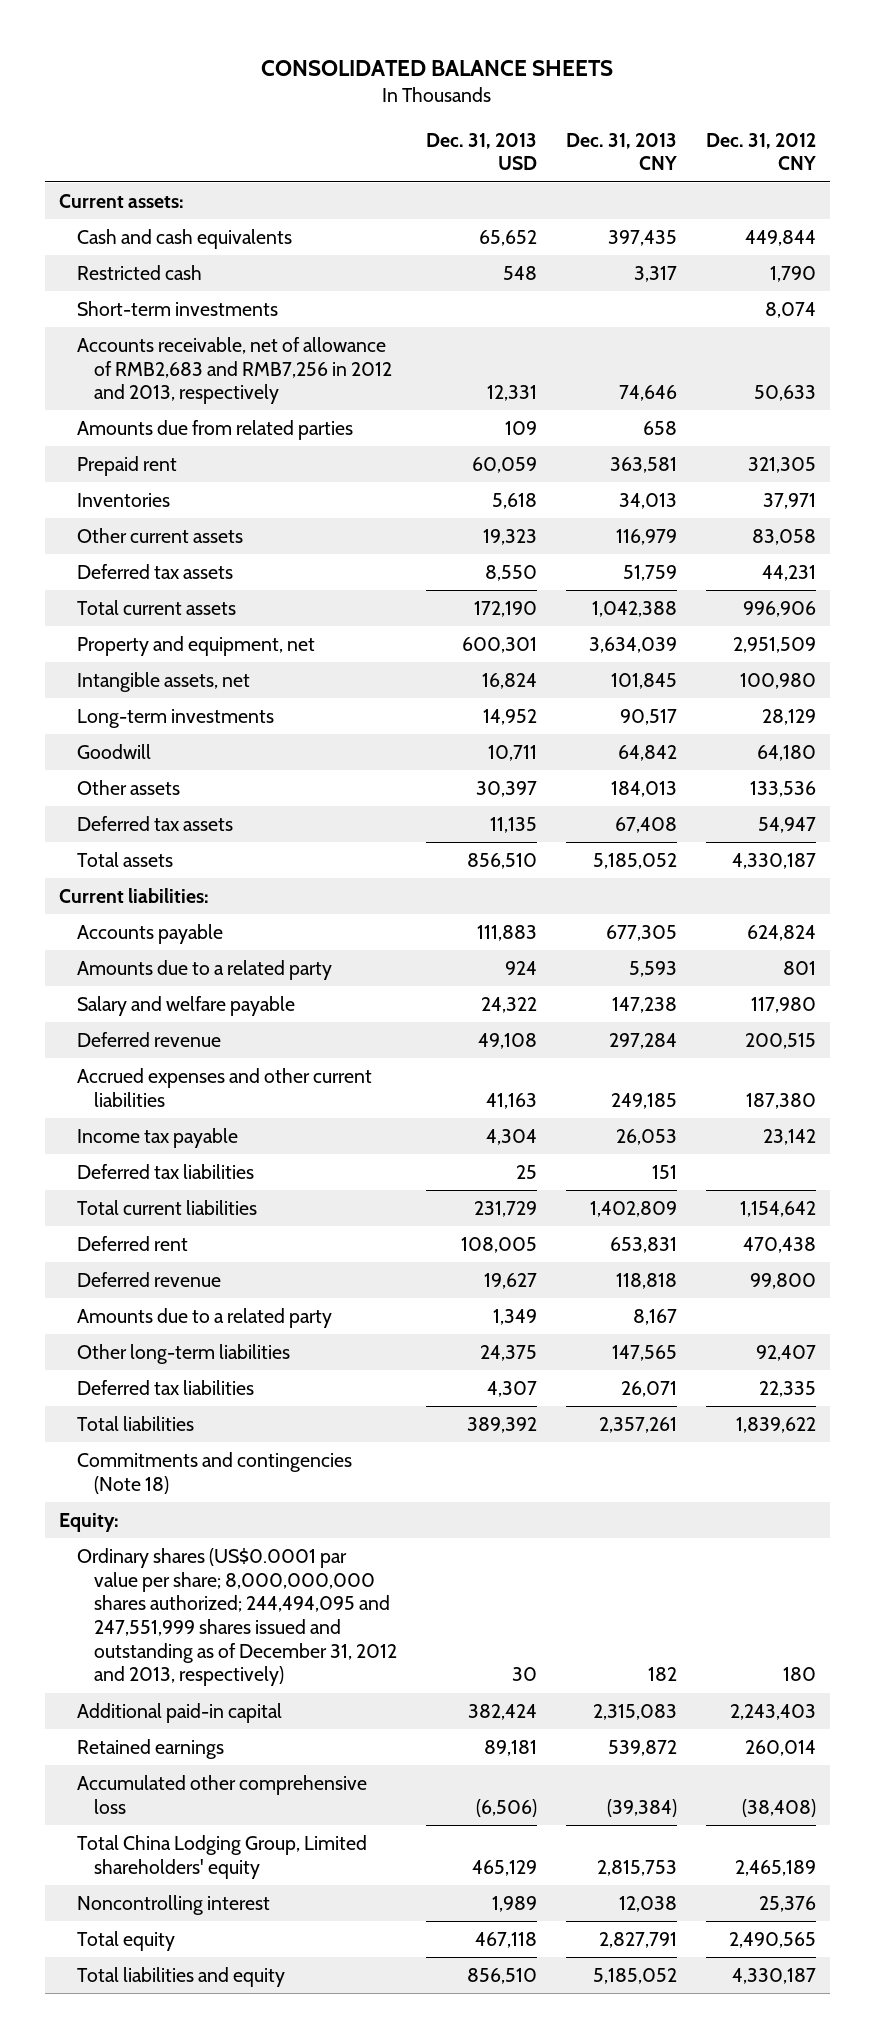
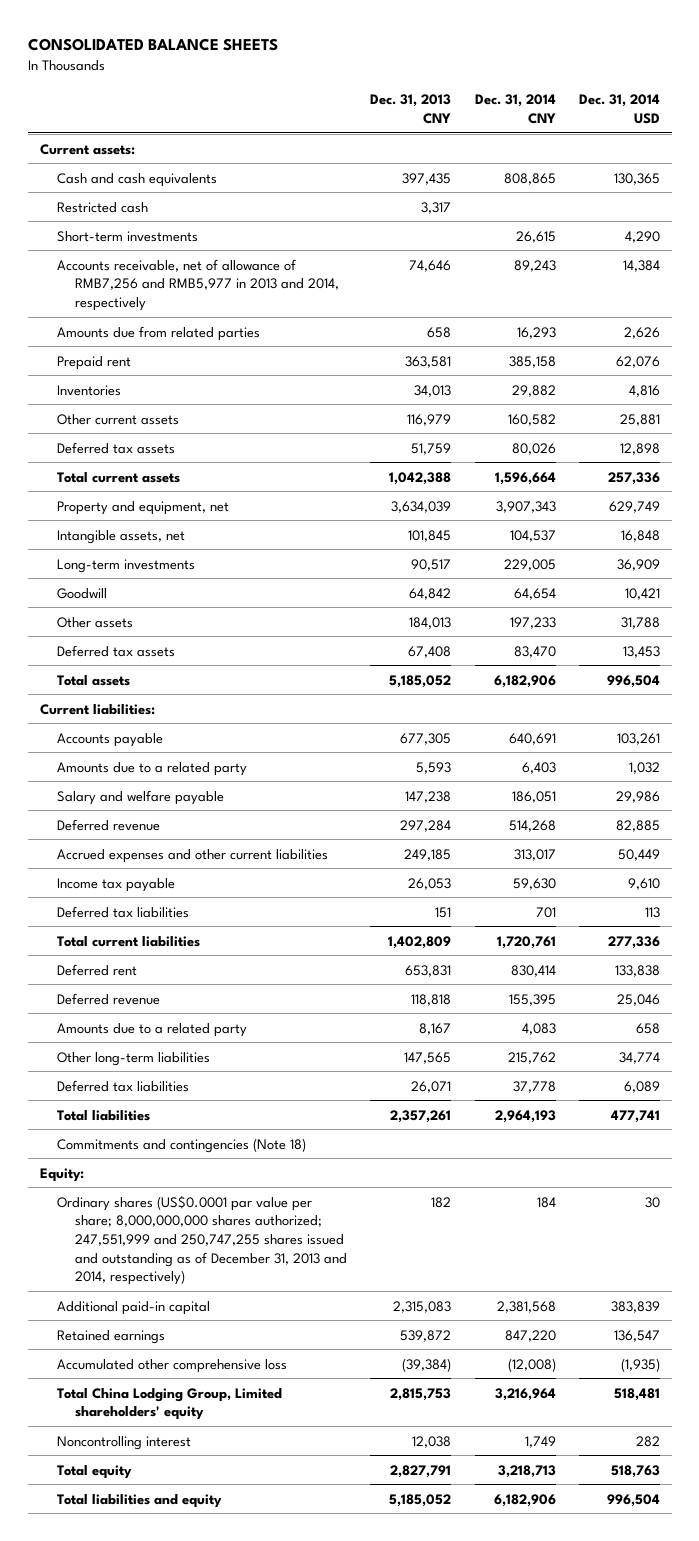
[426,132,538,171] Dec. 31, 2013 USD -> none
[705,132,816,171] Dec. 31, 2012 CNY -> none
none -> [474,94,556,124] Dec. 31, 2014 CNY
none -> [578,94,660,124] Dec. 31, 2014 USD
[76,336,393,405] Accounts receivable, net of allowance of RMB2,683 and RMB7,256 in 2012 and 2013, respectively -> [57,258,339,311] Accounts receivable, net of allowance of RMB7,256 and RMB5,977 in 2013 and 2014, respectively
[76,1547,398,1687] Ordinary shares (US$0.0001 par value per share; 8,000,000,000 shares authorized; 244,494,095 and 247,551,999 shares issued and outstanding as of December 31, 2012 and 2013, respectively) -> [57,1194,347,1286] Ordinary shares (US$0.0001 par value per share; 8,000,000,000 shares authorized; 247,551,999 and 250,747,255 shares issued and outstanding as of December 31, 2013 and 2014, respectively)

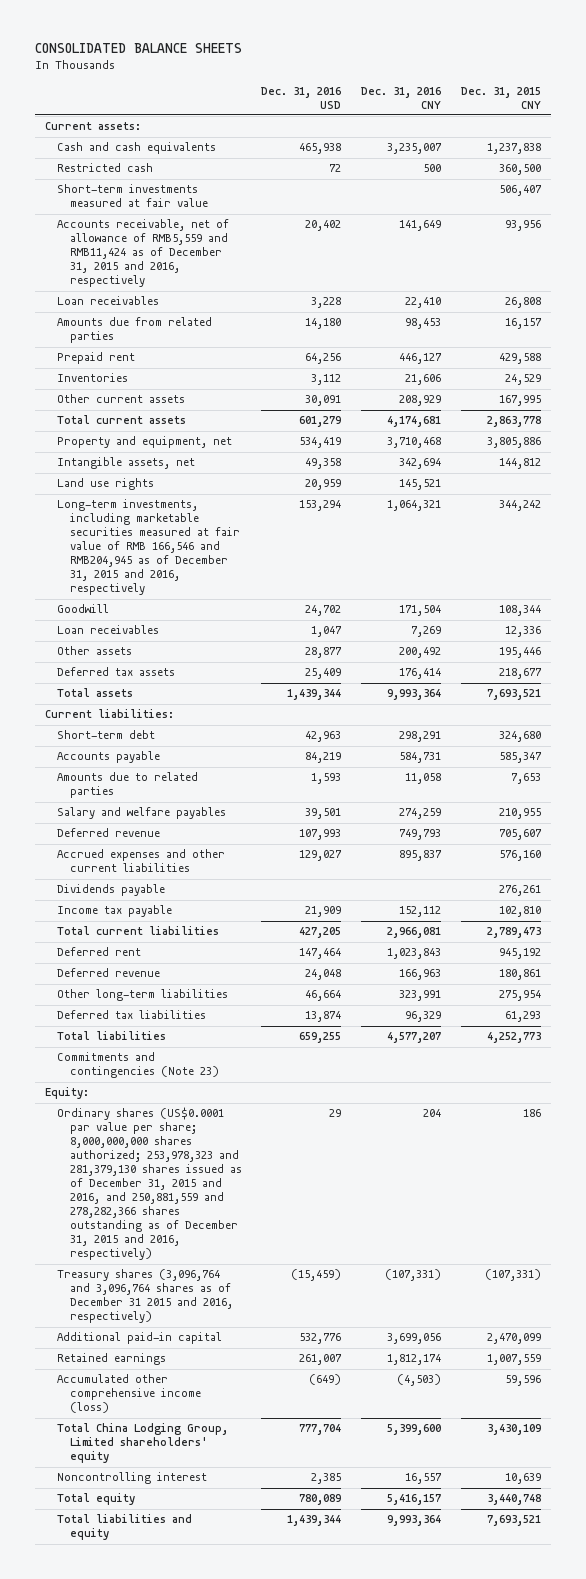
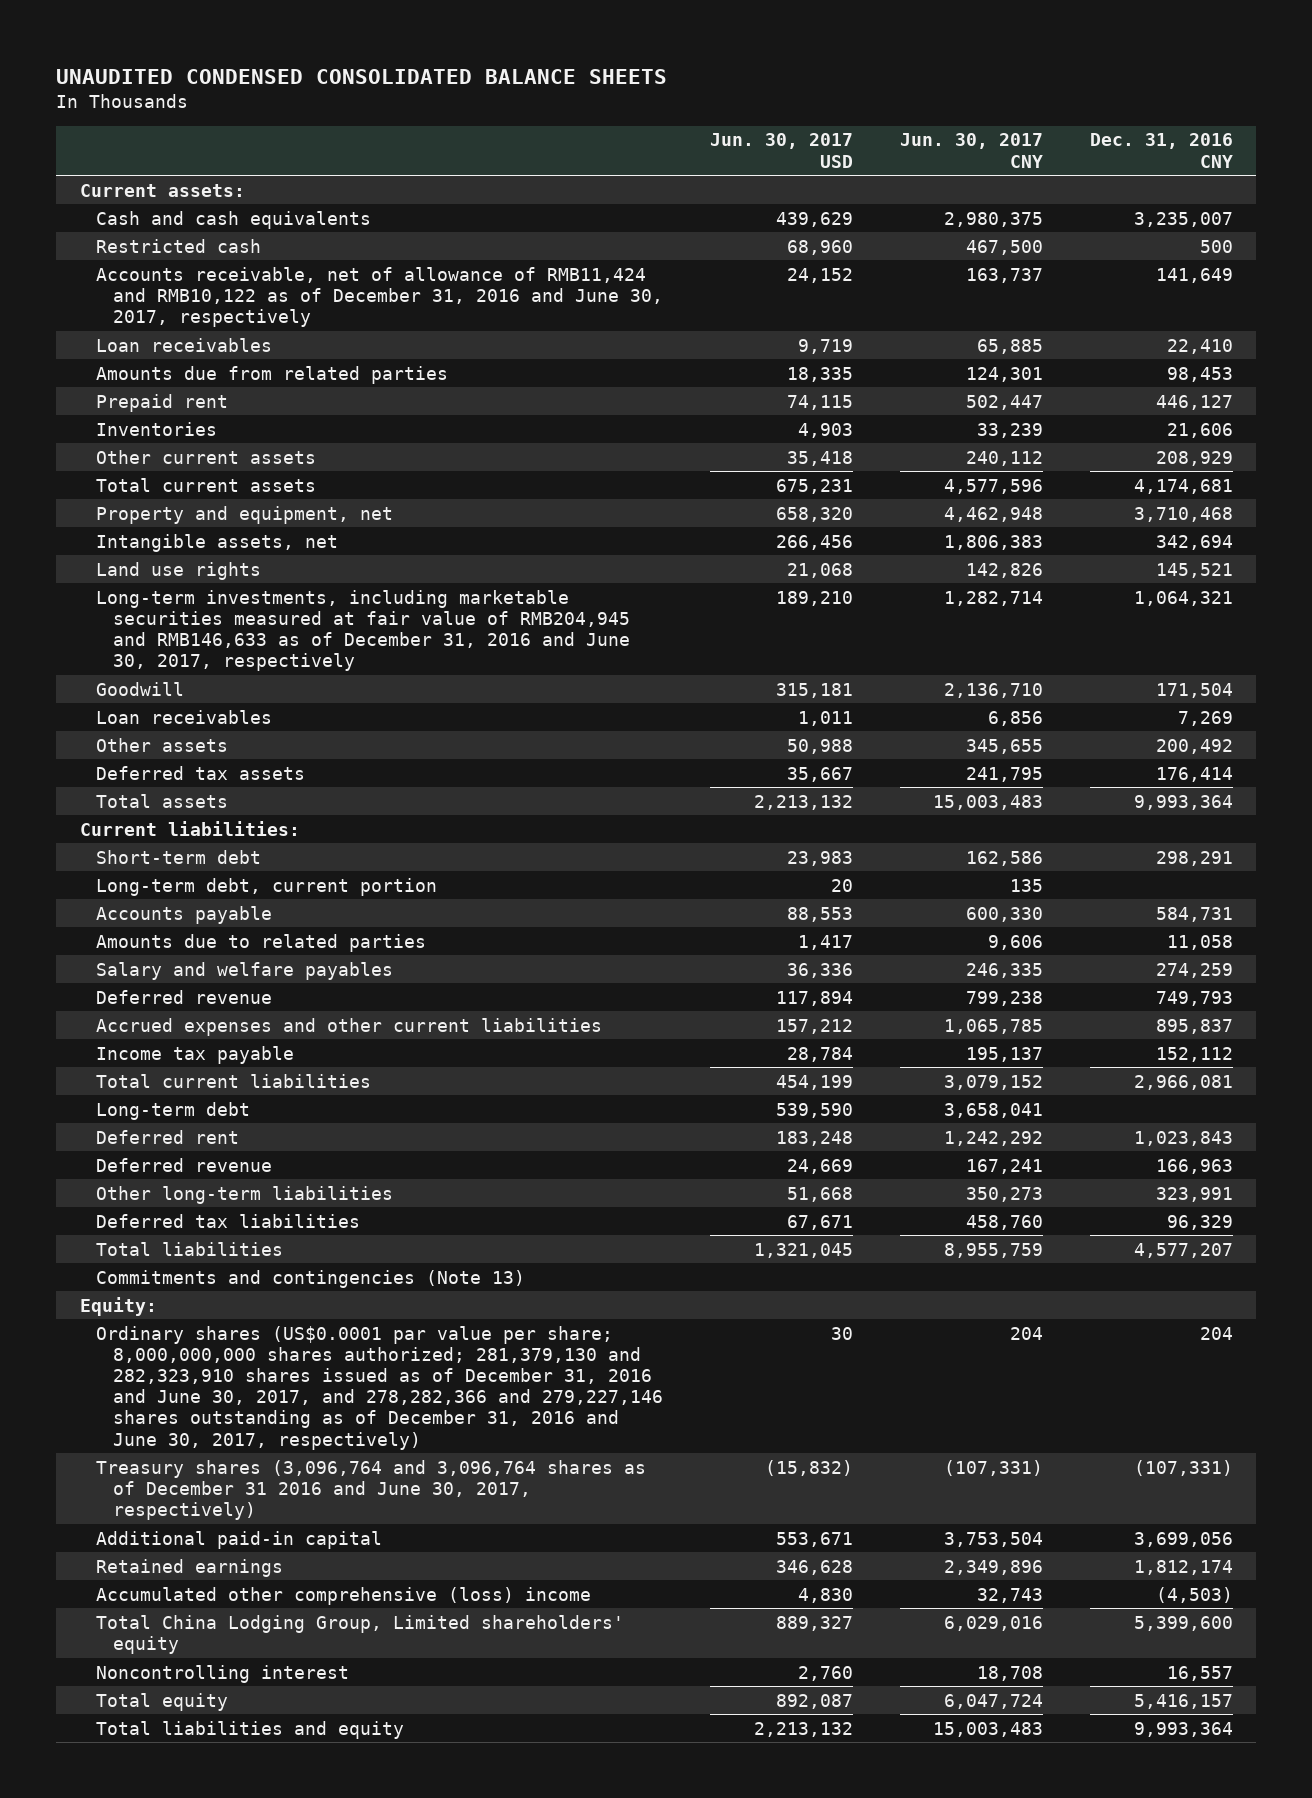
[34,42,242,53] CONSOLIDATED BALANCE SHEETS -> [56,69,668,85] UNAUDITED CONDENSED CONSOLIDATED BALANCE SHEETS
[261,86,342,109] Dec. 31, 2016 USD -> none
[461,86,542,109] Dec. 31, 2015 CNY -> none
none -> [709,133,853,168] Jun. 30, 2017 USD
none -> [899,133,1043,168] Jun. 30, 2017 CNY
[57,184,208,208] Short-term investments measured at fair value -> none
[57,219,230,288] Accounts receivable, net of allowance of RMB5,559 and RMB11,424 as of December 31, 2015 and 2016, respectively -> [96,266,663,328] Accounts receivable, net of allowance of RMB11,424 and RMB10,122 as of December 31, 2016 and June 30, 2017, respectively
[57,499,240,596] Long-term investments, including marketable securities measured at fair value of RMB 166,546 and RMB204,945 as of December 31, 2015 and 2016, respectively -> [96,589,630,672] Long-term investments, including marketable securities measured at fair value of RMB204,945 and RMB146,633 as of December 31, 2016 and June 30, 2017, respectively
none -> [96,877,438,896] Long-term debt, current portion
[57,884,166,897] Dividends payable -> none
none -> [96,1101,251,1120] Long-term debt
[57,1052,219,1079] Commitments and contingencies (Note 23) -> [96,1269,526,1288] Commitments and contingencies (Note 13)
[57,1107,242,1261] Ordinary shares (US$0.0001 par value per share; 8,000,000,000 shares authorized; 253,978,323 and 281,379,130 shares issued as of December 31, 2015 and 2016, and 250,881,559 and 278,282,366 shares outstanding as of December 31, 2015 and 2016, respectively) -> [96,1325,663,1450] Ordinary shares (US$0.0001 par value per share; 8,000,000,000 shares authorized; 281,379,130 and 282,323,910 shares issued as of December 31, 2016 and June 30, 2017, and 278,282,366 and 279,227,146 shares outstanding as of December 31, 2016 and June 30, 2017, respectively)
[57,1269,233,1324] Treasury shares (3,096,764 and 3,096,764 shares as of December 31 2015 and 2016, respectively) -> [96,1459,647,1521] Treasury shares (3,096,764 and 3,096,764 shares as of December 31 2016 and June 30, 2017, respectively)
[57,1374,201,1414] Accumulated other comprehensive income (loss) -> [96,1586,592,1605] Accumulated other comprehensive (loss) income

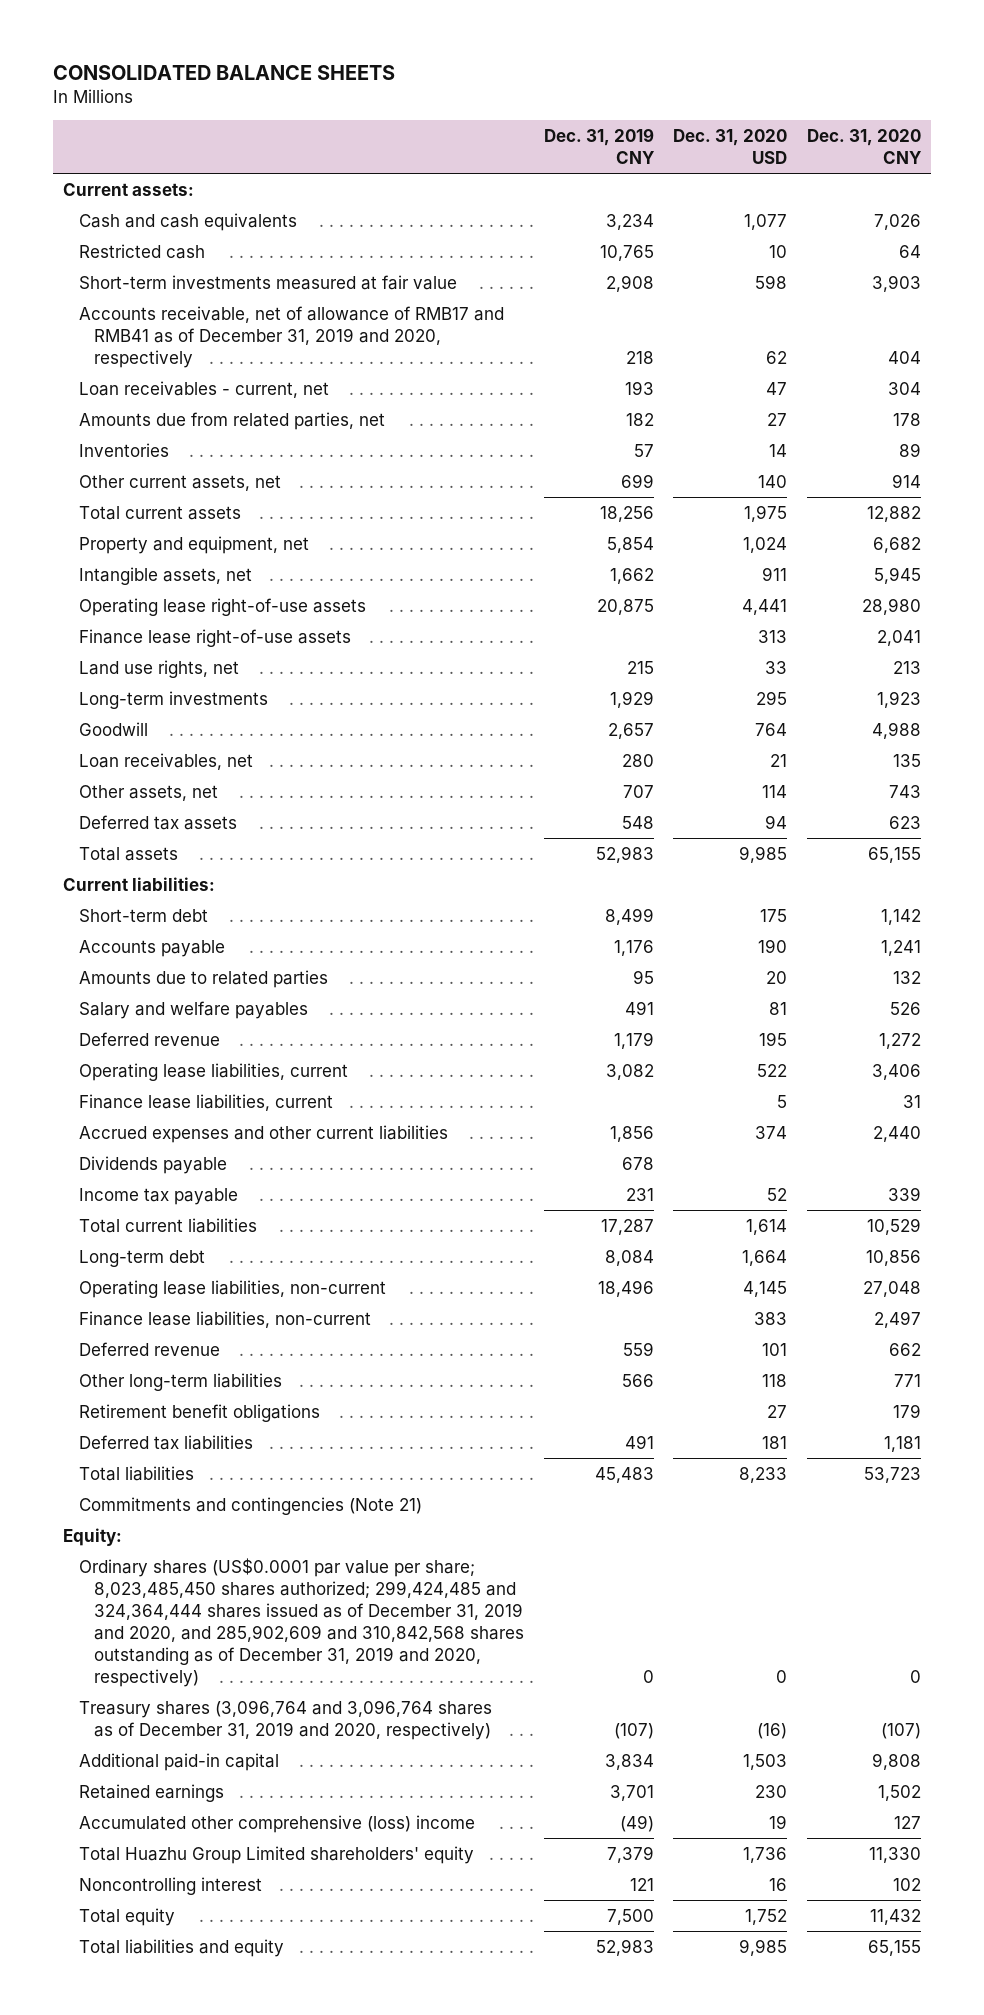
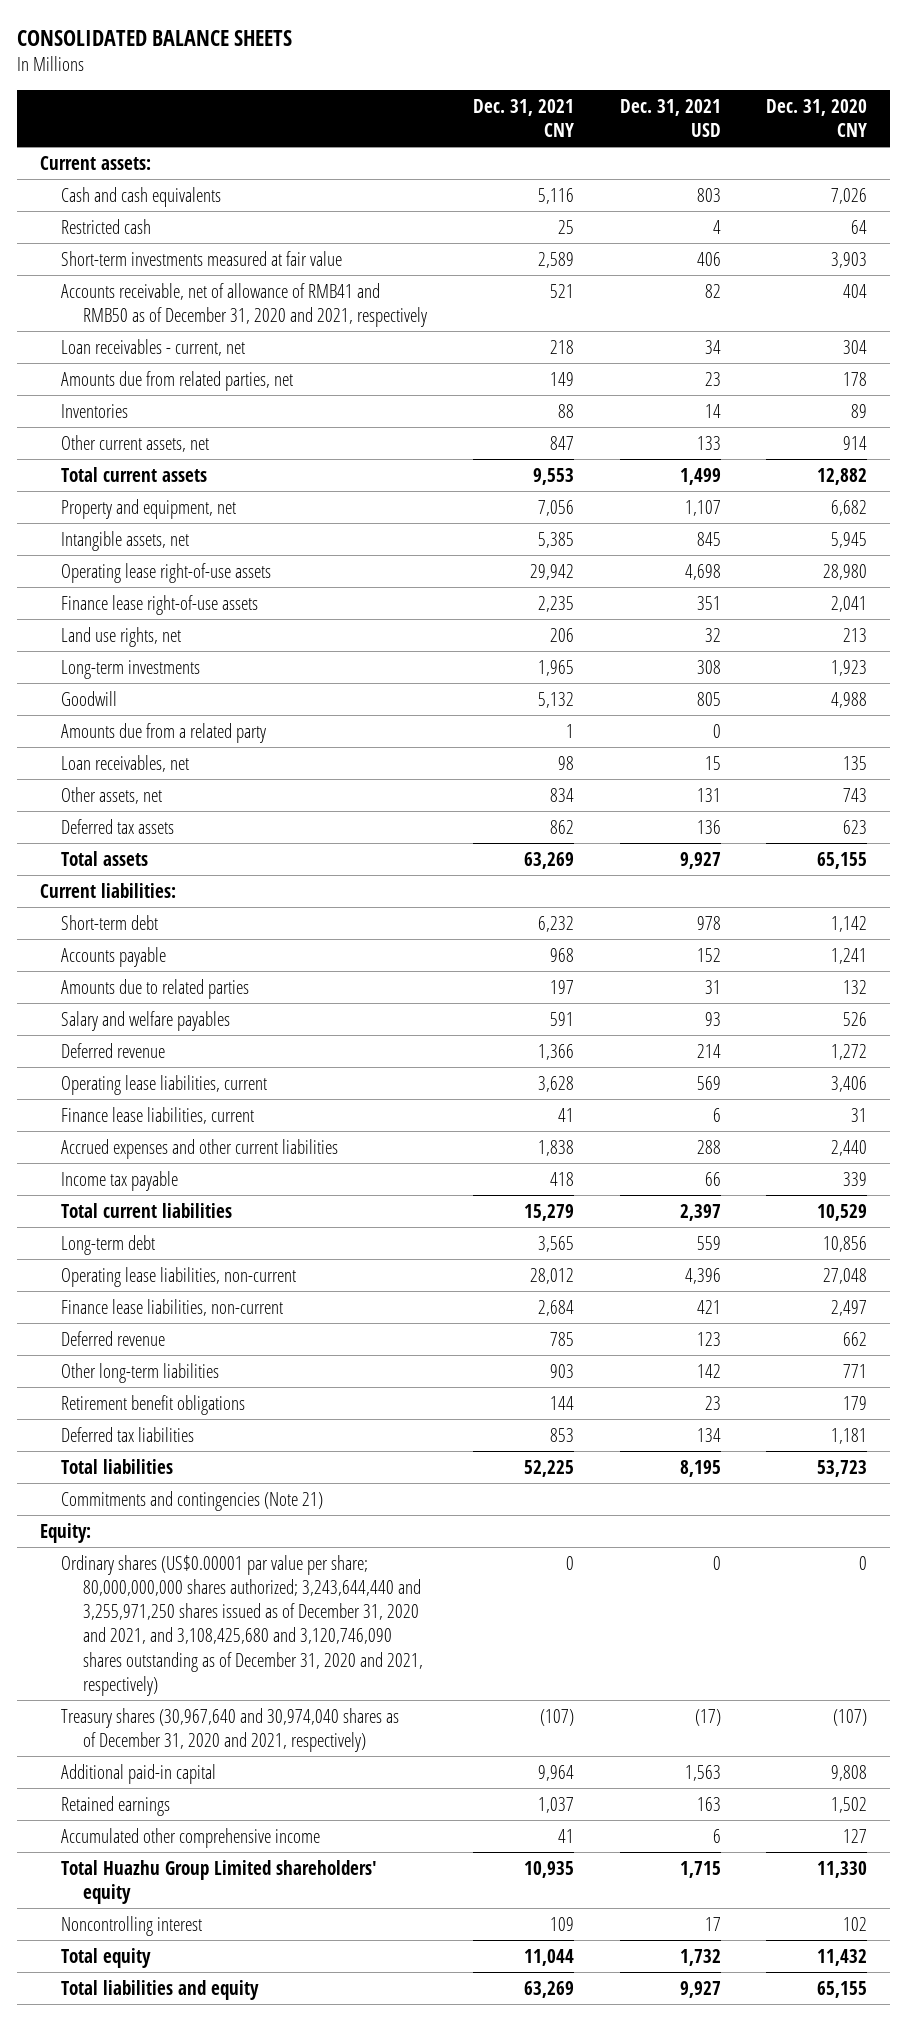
[543,128,655,165] Dec. 31, 2019 CNY -> none
[673,129,788,165] Dec. 31, 2020 USD -> none
none -> [472,98,574,137] Dec. 31, 2021 CNY
none -> [619,98,721,137] Dec. 31, 2021 USD
[78,305,504,368] Accounts receivable, net of allowance of RMB17 and RMB41 as of December 31, 2019 and 2020, respectively -> [61,282,427,327] Accounts receivable, net of allowance of RMB41 and RMB50 as of December 31, 2020 and 2021, respectively
none -> [61,722,267,743] Amounts due from a related party
[78,1155,227,1174] Dividends payable -> none
[78,1557,525,1688] Ordinary shares (US$0.0001 par value per share; 8,023,485,450 shares authorized; 299,424,485 and 324,364,444 shares issued as of December 31, 2019 and 2020, and 285,902,609 and 310,842,568 shares outstanding as of December 31, 2019 and 2020, respectively) -> [61,1554,423,1697] Ordinary shares (US$0.00001 par value per share; 80,000,000,000 shares authorized; 3,243,644,440 and 3,255,971,250 shares issued as of December 31, 2020 and 2021, and 3,108,425,680 and 3,120,746,090 shares outstanding as of December 31, 2020 and 2021, respectively)
[78,1699,492,1740] Treasury shares (3,096,764 and 3,096,764 shares as of December 31, 2019 and 2020, respectively) -> [61,1707,400,1752] Treasury shares (30,967,640 and 30,974,040 shares as of December 31, 2020 and 2021, respectively)
[78,1814,475,1833] Accumulated other comprehensive (loss) income -> [61,1827,321,1848] Accumulated other comprehensive income

